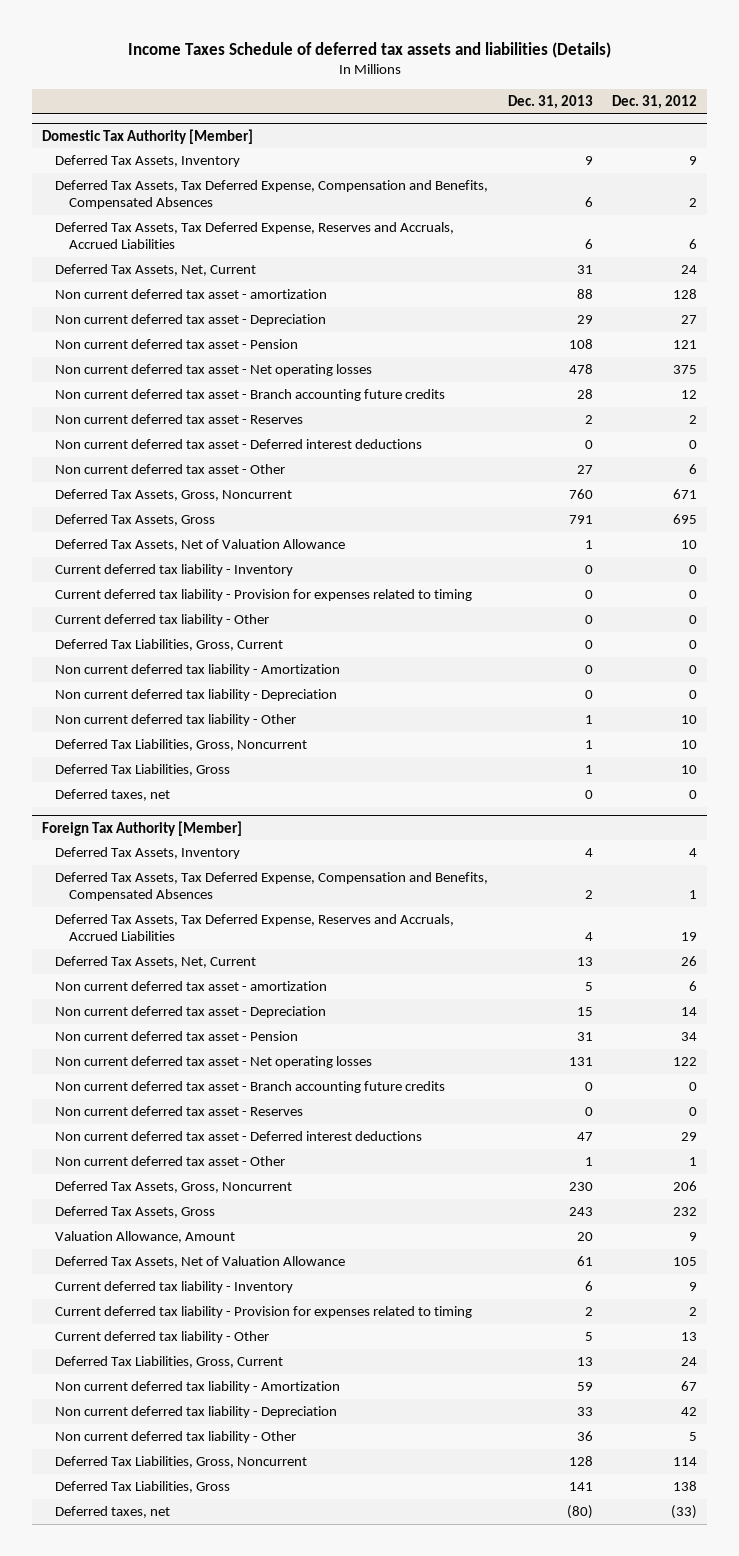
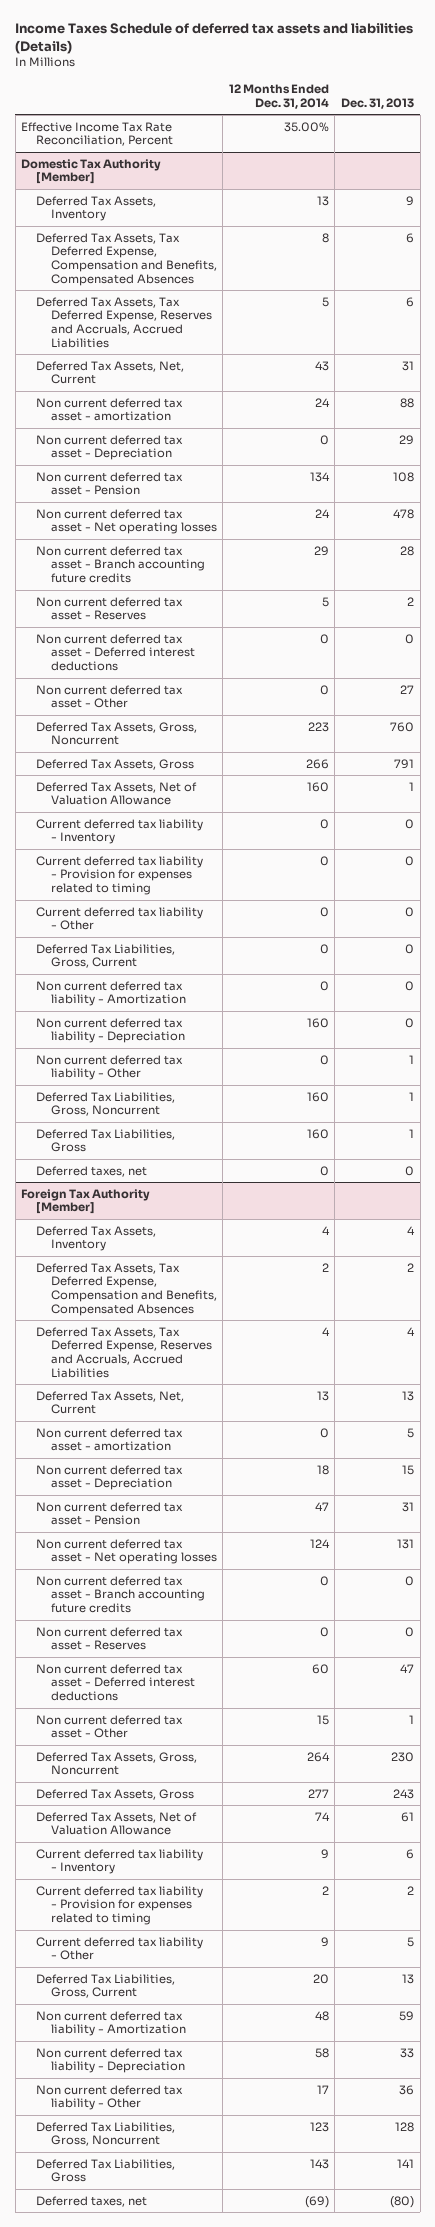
[612,94,698,109] Dec. 31, 2012 -> none
none -> [228,84,329,109] 12 Months Ended Dec. 31, 2014
none -> [21,121,173,147] Effective Income Tax Rate Reconciliation, Percent
[55,1231,236,1244] Valuation Allowance, Amount -> none

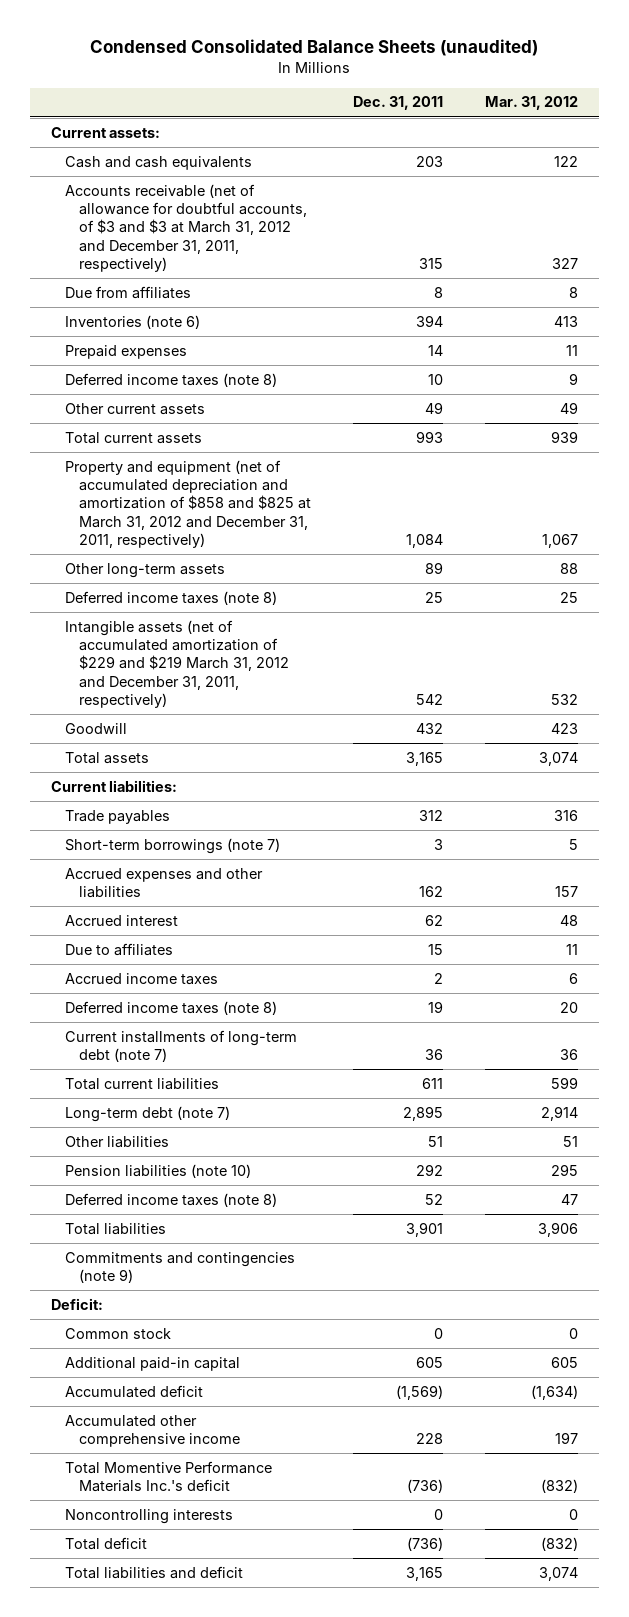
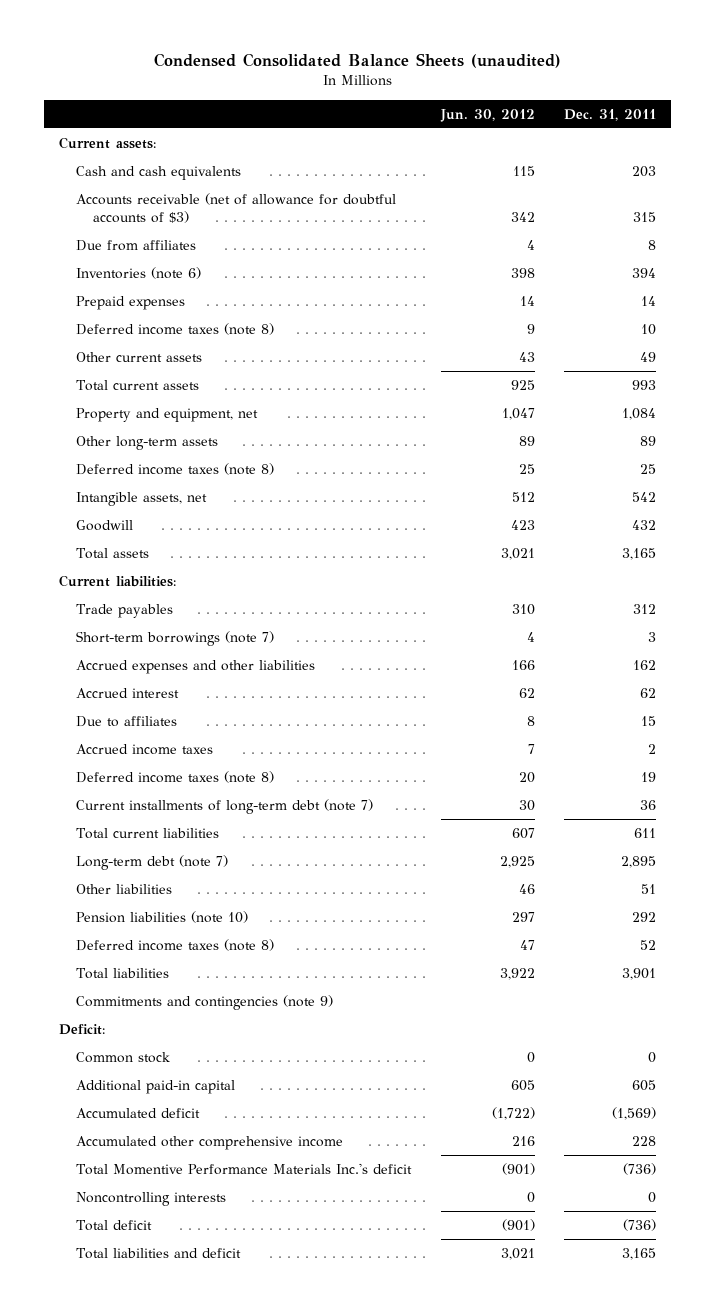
[484,96,578,111] Mar. 31, 2012 -> none
none -> [439,108,535,122] Jun. 30, 2012
[64,183,307,273] Accounts receivable (net of allowance for doubtful accounts, of $3 and $3 at March 31, 2012 and December 31, 2011, respectively) -> [75,192,396,224] Accounts receivable (net of allowance for doubtful accounts of $3)
[64,459,311,549] Property and equipment (net of accumulated depreciation and amortization of $858 and $825 at March 31, 2012 and December 31, 2011, respectively) -> [75,407,258,422] Property and equipment, net
[64,619,289,709] Intangible assets (net of accumulated amortization of $229 and $219 March 31, 2012 and December 31, 2011, respectively) -> [75,491,207,506] Intangible assets, net

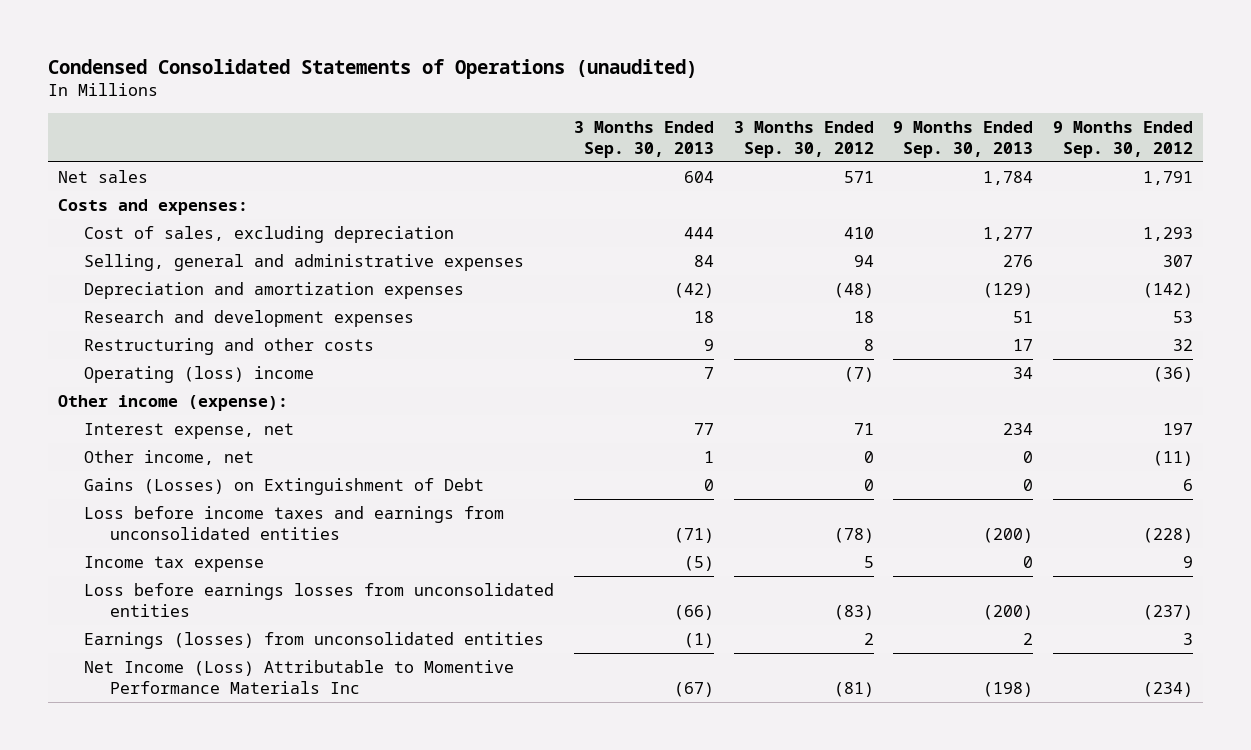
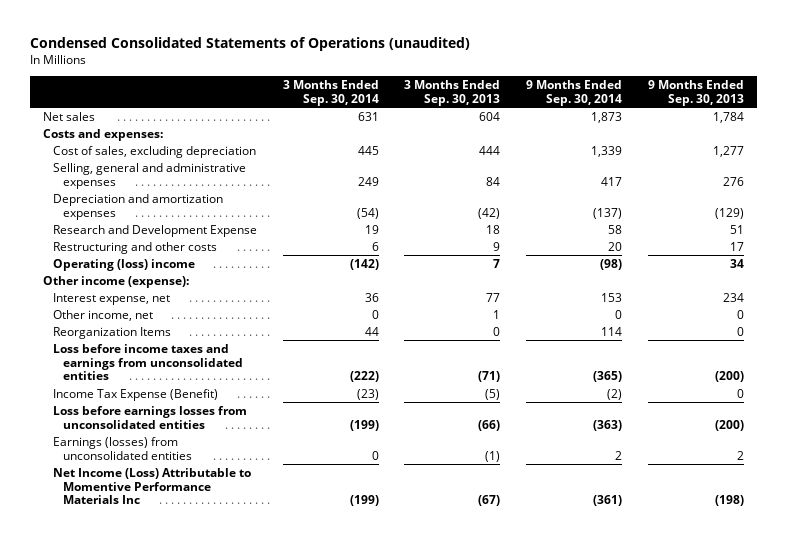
[733,120,874,158] 3 Months Ended Sep. 30, 2012 -> none
[1053,120,1194,158] 9 Months Ended Sep. 30, 2012 -> none
none -> [282,79,379,106] 3 Months Ended Sep. 30, 2014
none -> [526,79,623,106] 9 Months Ended Sep. 30, 2014
[83,309,414,327] Research and development expenses -> [52,224,257,237] Research and Development Expense
[83,477,484,495] Gains (Losses) on Extinguishment of Debt -> none
none -> [52,326,171,339] Reorganization Items
[83,555,264,572] Income tax expense -> [52,388,218,401] Income Tax Expense (Benefit)

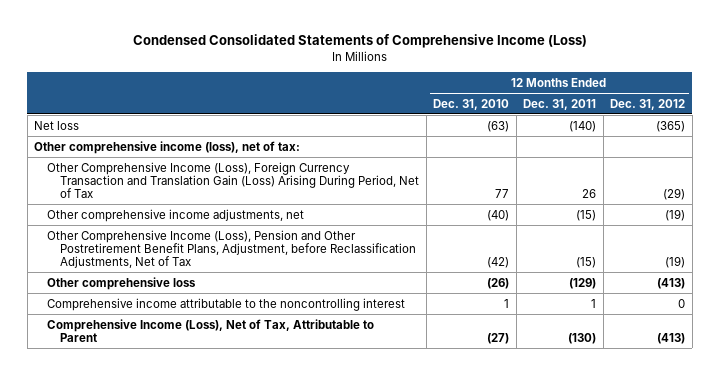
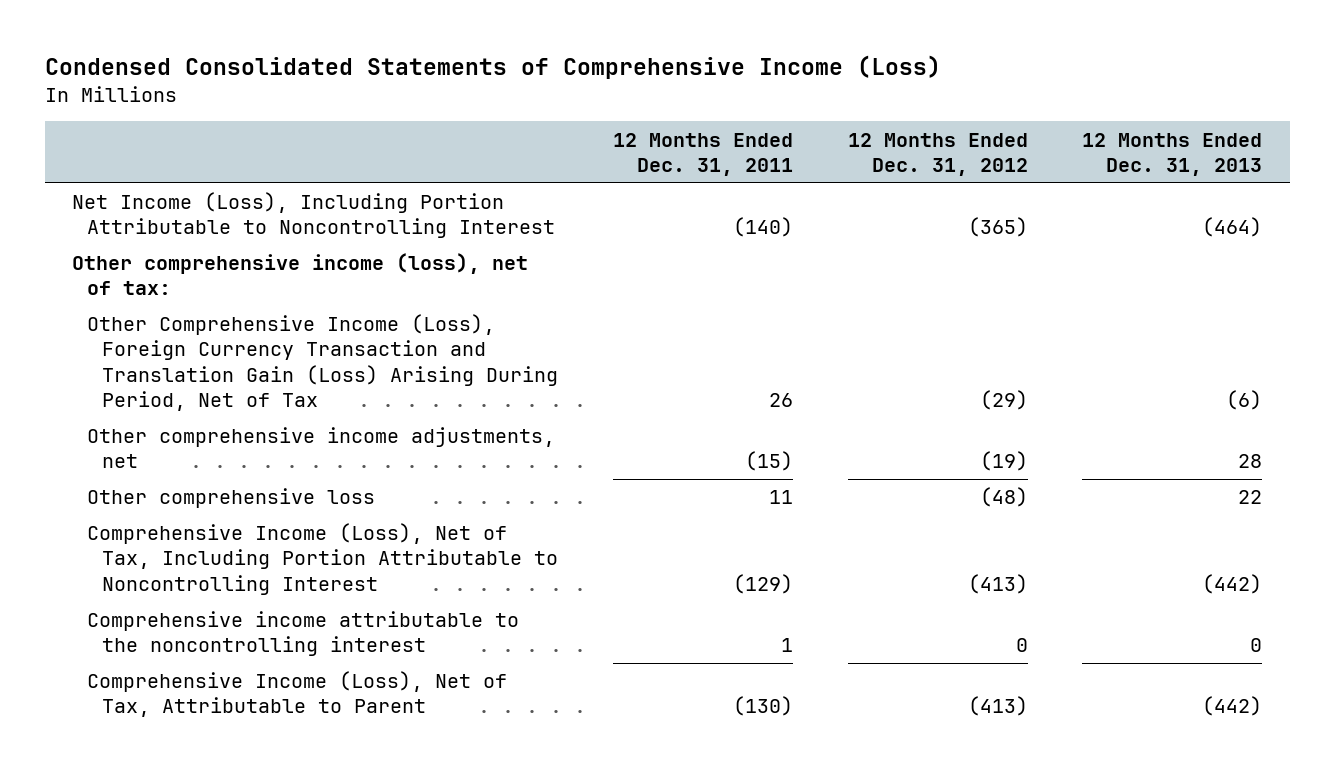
[433,98,510,110] Dec. 31, 2010 -> none
none -> [1082,132,1263,176] 12 Months Ended Dec. 31, 2013
[34,120,80,130] Net loss -> [72,192,556,239] Net Income (Loss), Including Portion Attributable to Noncontrolling Interest
[47,229,417,269] Other Comprehensive Income (Loss), Pension and Other Postretirement Benefit Plans, Adjustment, before Reclassification Adjustments, Net of Tax -> none
[569,277,597,289] (129) -> [768,490,793,505] 11
[657,277,686,289] (413) -> [979,487,1028,508] (48)
none -> [87,523,559,595] Comprehensive Income (Loss), Net of Tax, Including Portion Attributable to Noncontrolling Interest

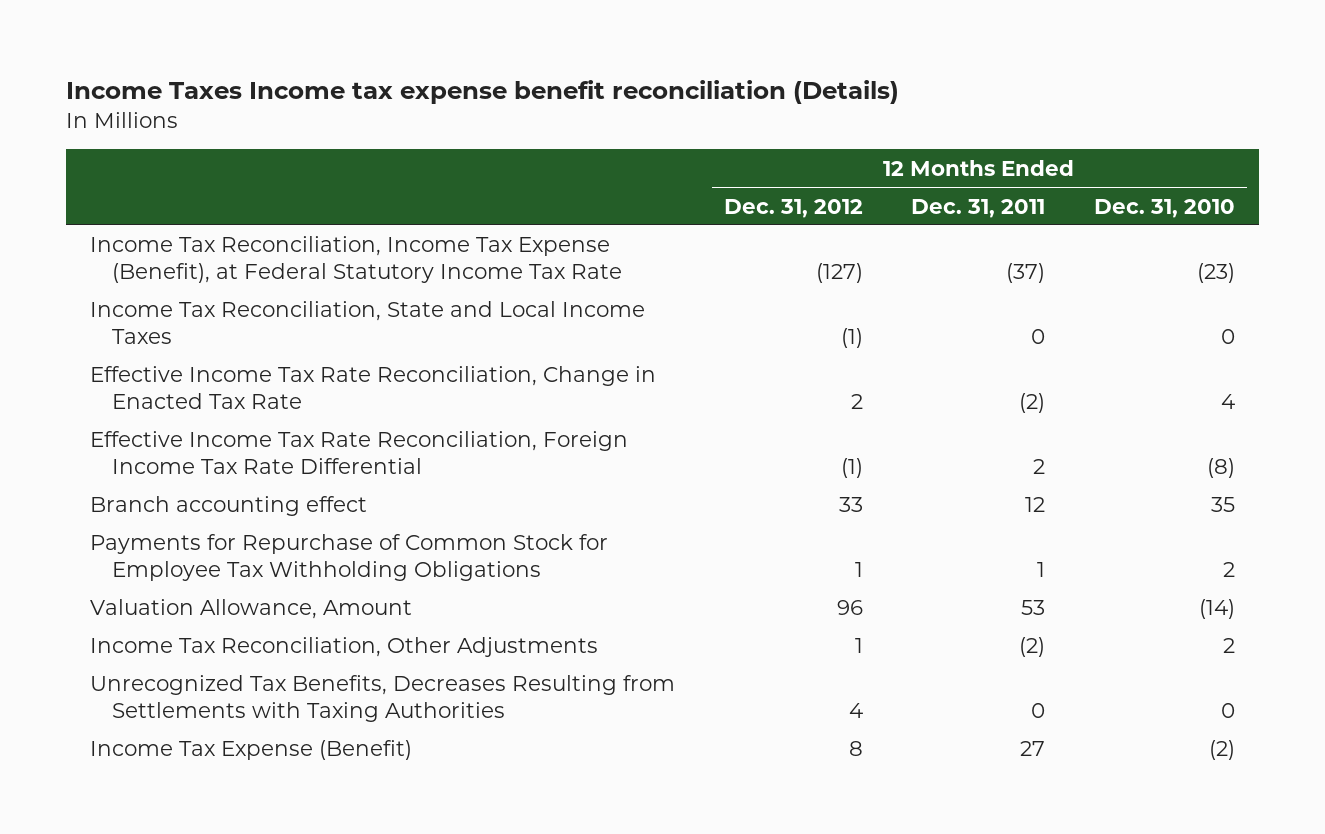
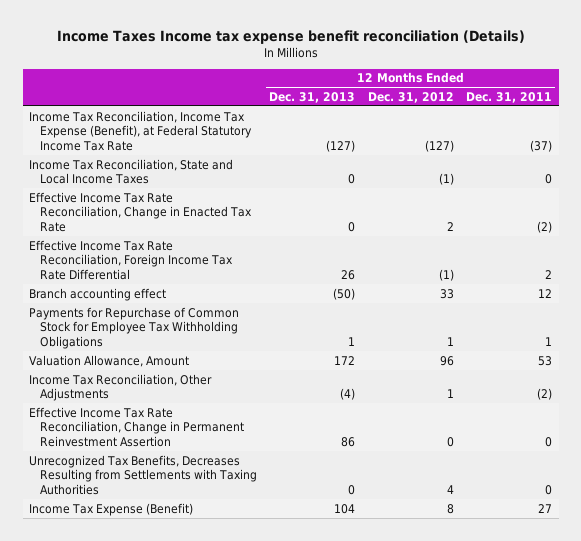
[1093,198,1235,218] Dec. 31, 2010 -> none
none -> [269,91,356,103] Dec. 31, 2013
none -> [29,406,244,447] Effective Income Tax Rate Reconciliation, Change in Permanent Reinvestment Assertion

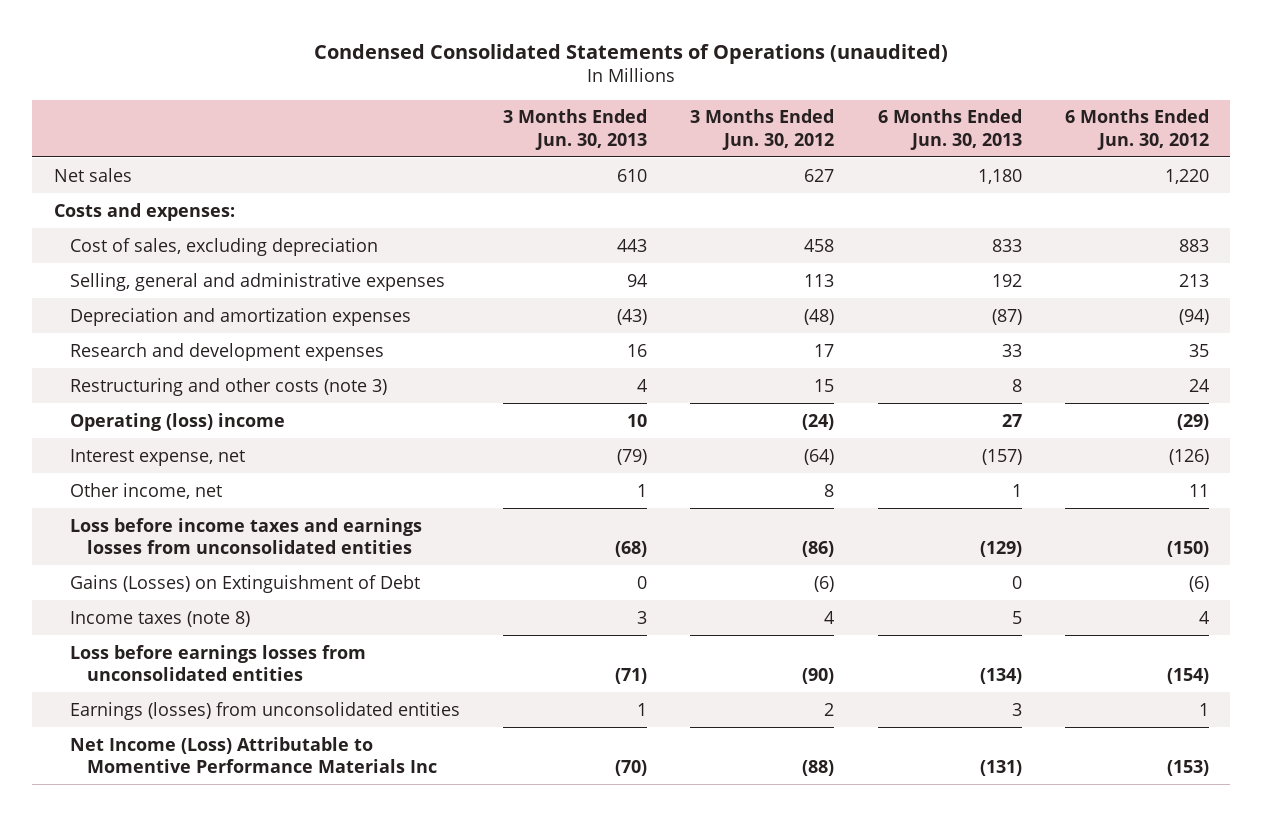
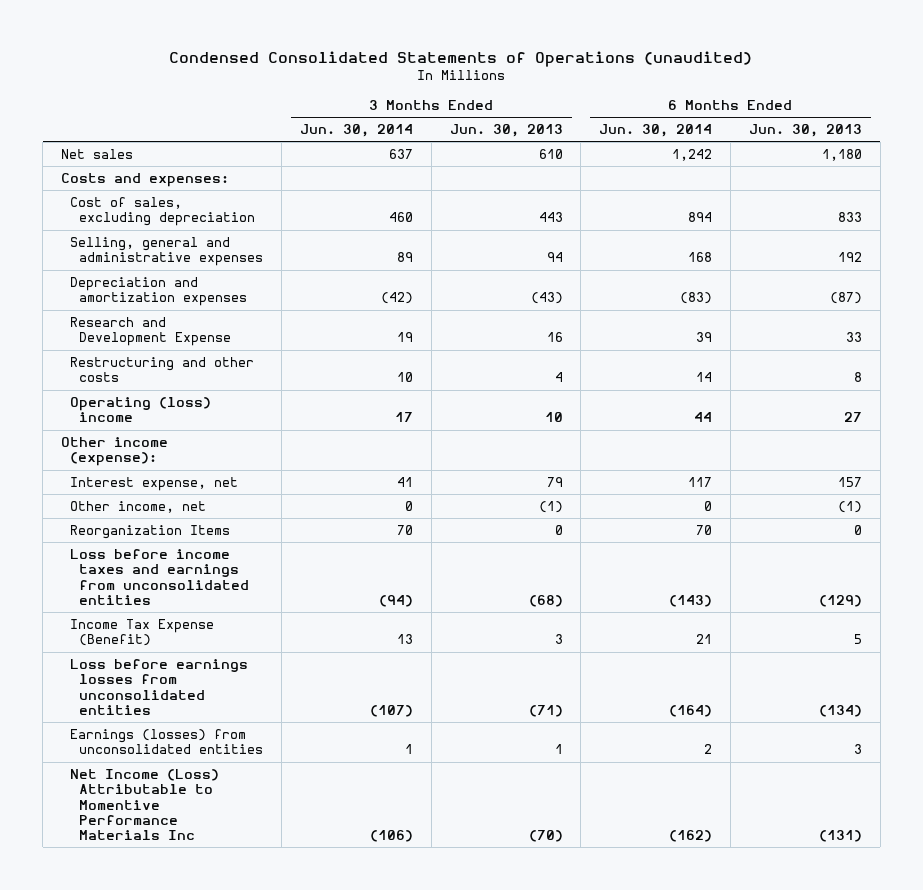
[690,109,835,150] 3 Months Ended Jun. 30, 2012 -> none
[1064,109,1209,150] 6 Months Ended Jun. 30, 2012 -> none
none -> [299,124,413,138] Jun. 30, 2014
none -> [599,124,713,138] Jun. 30, 2014
[70,342,385,361] Research and development expenses -> [70,317,232,347] Research and Development Expense
[70,377,388,396] Restructuring and other costs (note 3) -> [70,357,255,383] Restructuring and other costs
[70,574,421,593] Gains (Losses) on Extinguishment of Debt -> none
none -> [61,437,169,467] Other income (expense):
[617,448,648,465] (79) -> [546,477,563,488] 79
[981,448,1022,465] (157) -> [837,477,862,488] 157
[637,483,648,497] 1 -> [538,501,563,514] (1)
[1011,483,1022,497] 1 -> [837,501,862,514] (1)
none -> [70,525,231,540] Reorganization Items
[70,517,423,554] Loss before income taxes and earnings losses from unconsolidated entities -> [70,549,250,605] Loss before income taxes and earnings from unconsolidated entities
[70,610,251,627] Income taxes (note 8) -> [70,619,215,647] Income Tax Expense (Benefit)

